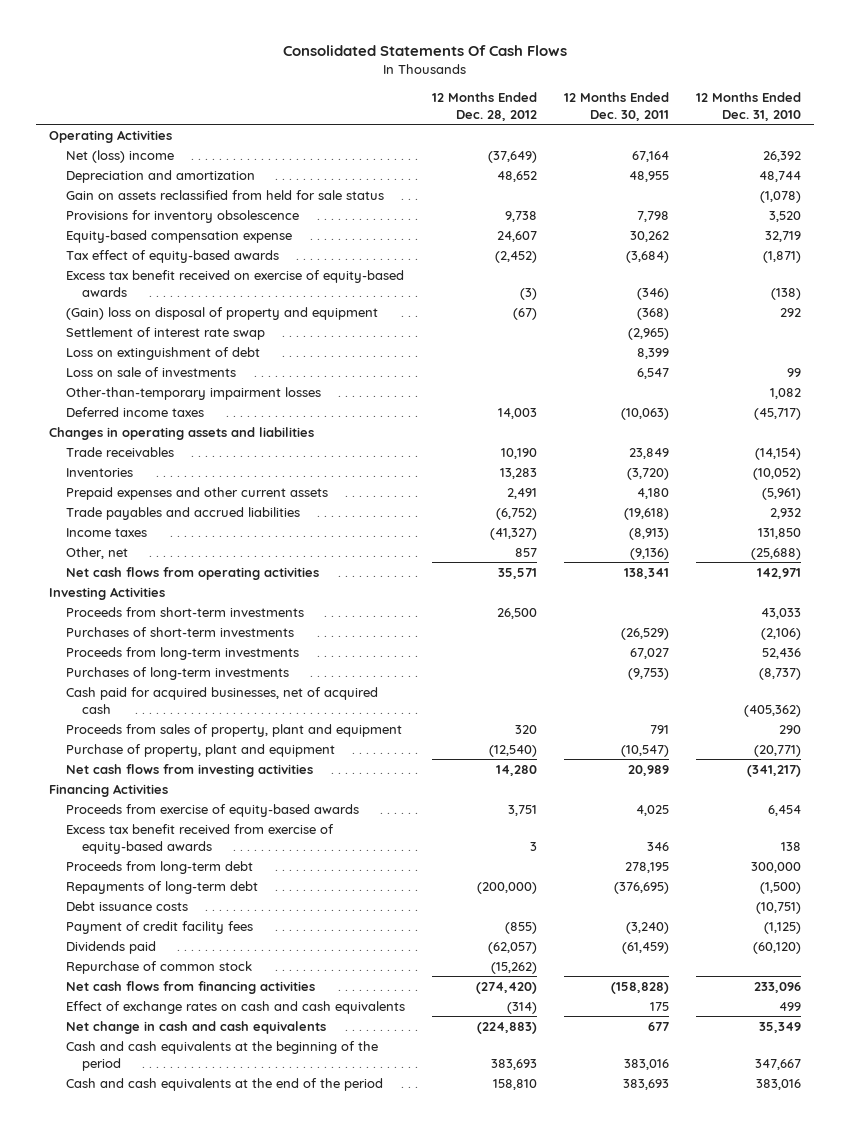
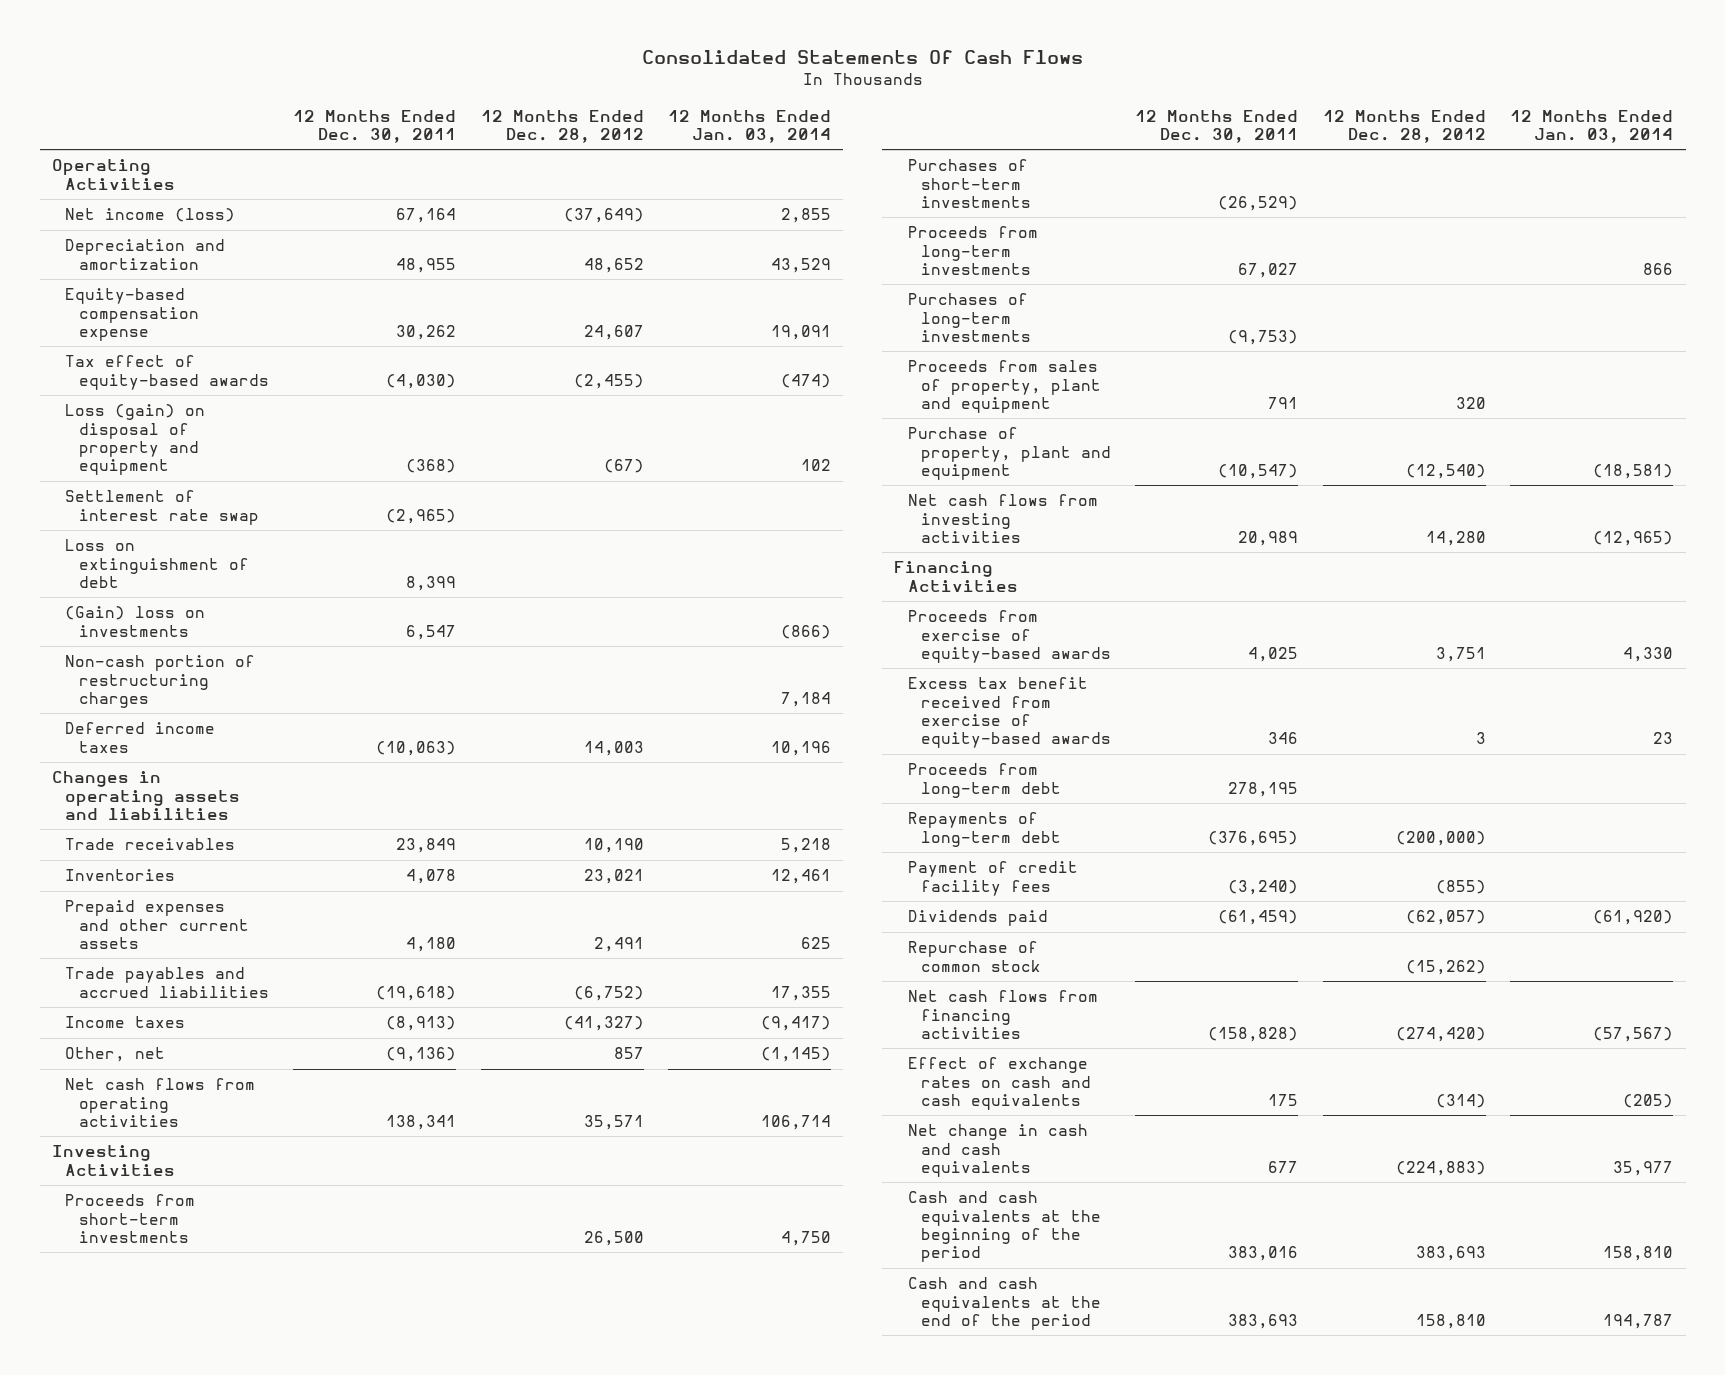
[695,92,801,121] 12 Months Ended Dec. 31, 2010 -> none
none -> [668,109,832,143] 12 Months Ended Jan. 03, 2014
[65,149,174,163] Net (loss) income -> [65,208,236,223] Net income (loss)
[65,189,384,200] Gain on assets reclassified from held for sale status -> none
[65,209,299,223] Provisions for inventory obsolescence -> none
[65,269,404,297] Excess tax benefit received on exercise of equity-based awards -> none
[494,250,537,263] (2,452) -> [573,373,644,389] (2,455)
[625,250,669,263] (3,684) -> [386,373,457,389] (4,030)
[65,306,378,320] (Gain) loss on disposal of property and equipment -> [65,404,206,476] Loss (gain) on disposal of property and equipment
[65,386,321,400] Other-than-temporary impairment losses -> none
[65,366,236,377] Loss on sale of investments -> [65,606,206,637] (Gain) loss on investments
none -> [65,655,256,708] Non-cash portion of restructuring charges
[499,467,537,479] 13,283 -> [583,869,644,885] 23,021
[626,467,669,480] (3,720) -> [406,869,457,885] 4,078
[65,686,378,714] Cash paid for acquired businesses, net of acquired cash -> none
[65,900,188,911] Debt issuance costs -> none

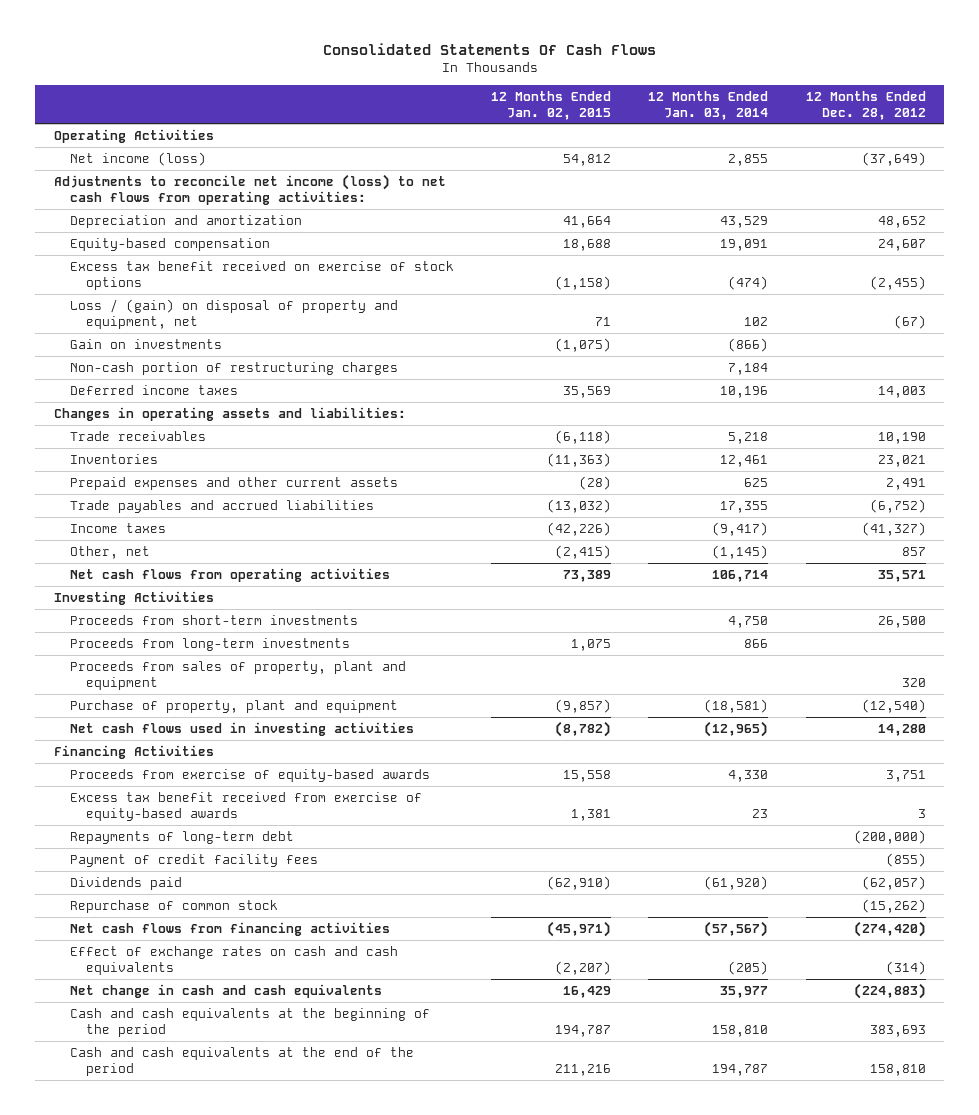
[293,109,457,143] 12 Months Ended Dec. 30, 2011 -> none
none -> [491,90,612,120] 12 Months Ended Jan. 02, 2015
none -> [53,173,446,205] Adjustments to reconcile net income (loss) to net cash flows from operating activities:
[65,490,259,525] Settlement of interest rate swap -> none
[65,539,249,588] Loss on extinguishment of debt -> none
[65,288,199,341] Equity-based compensation expense -> [69,237,270,251] Equity-based compensation
[65,355,269,390] Tax effect of equity-based awards -> [69,260,454,290] Excess tax benefit received on exercise of stock options
[65,404,206,476] Loss (gain) on disposal of property and equipment -> [69,298,398,329] Loss / (gain) on disposal of property and equipment, net
[65,606,206,637] (Gain) loss on investments -> [69,338,222,349] Gain on investments
[52,771,241,820] Changes in operating assets and liabilities -> [53,406,406,421] Changes in operating assets and liabilities:
[907,159,1031,208] Purchases of short-term investments -> none
[907,293,1031,342] Purchases of long-term investments -> none
[907,494,1098,543] Net cash flows from investing activities -> [69,721,414,736] Net cash flows used in investing activities
[907,763,1061,798] Proceeds from long-term debt -> none

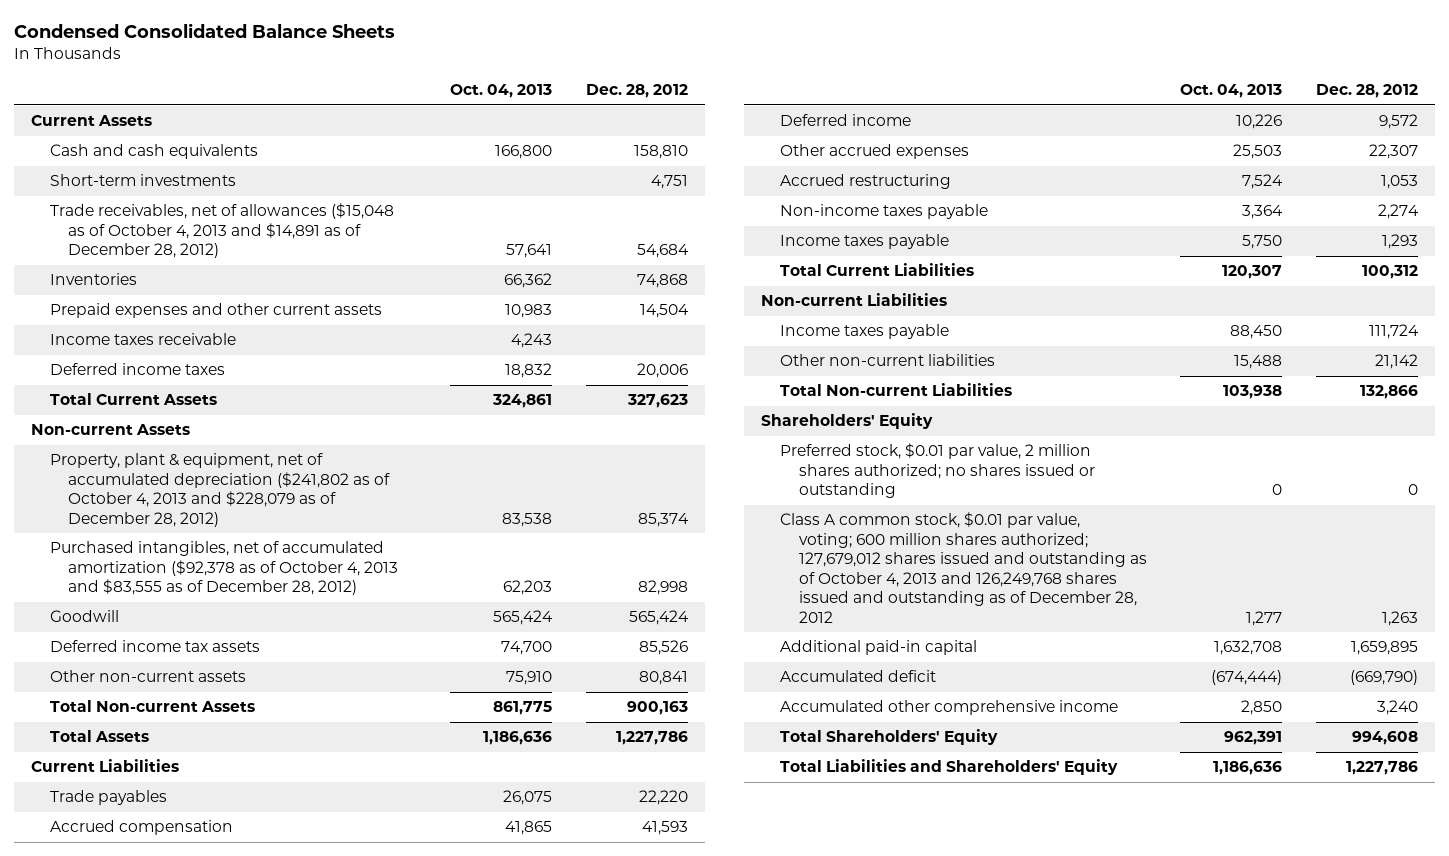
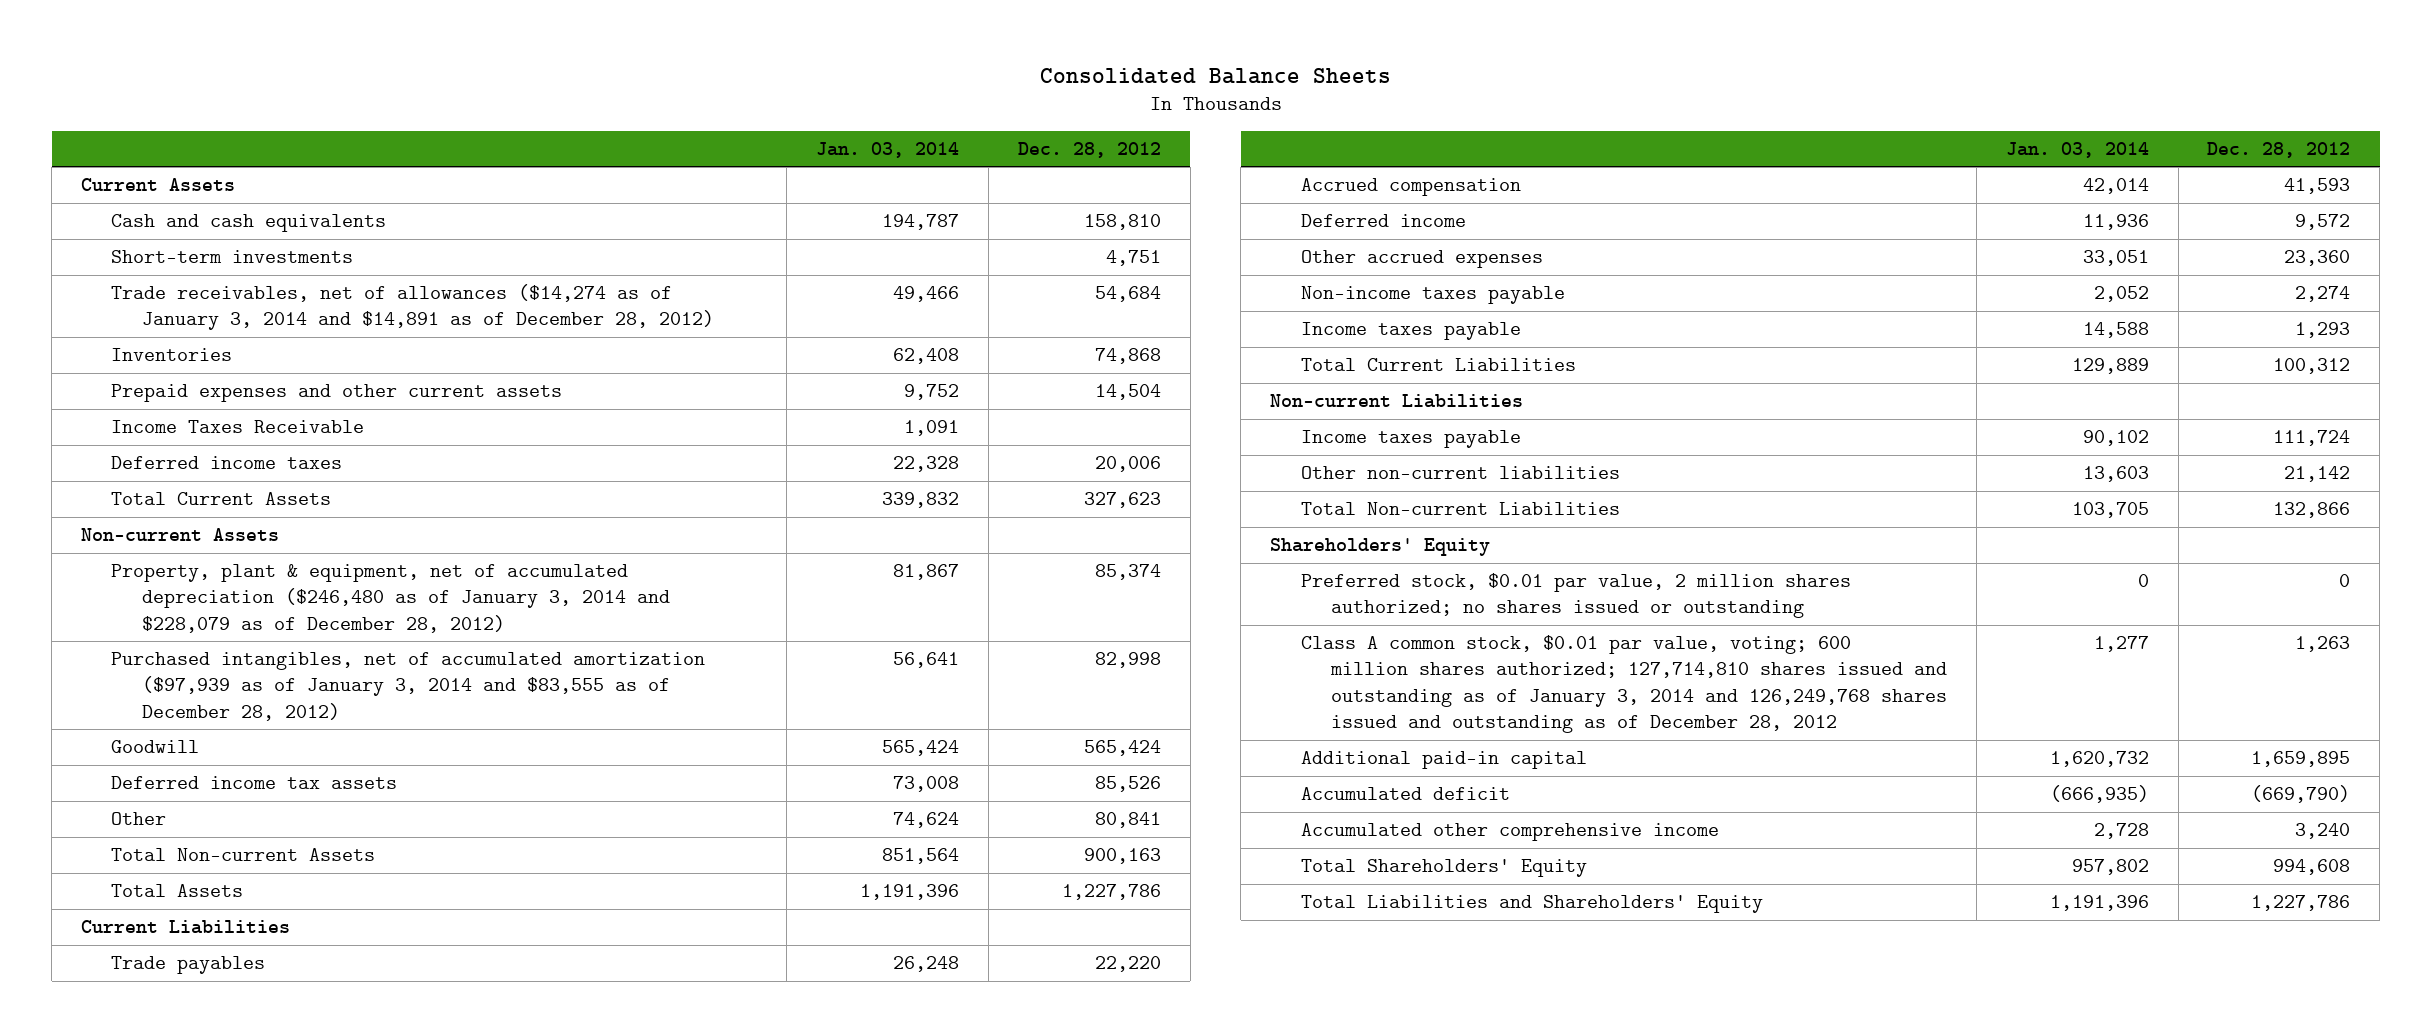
[13,23,395,39] Condensed Consolidated Balance Sheets -> [1039,67,1391,84] Consolidated Balance Sheets
[450,84,553,99] Oct. 04, 2013 -> none
none -> [816,141,960,158] Jan. 03, 2014
[49,203,394,259] Trade receivables, net of allowances ($15,048 as of October 4, 2013 and $14,891 as of December 28, 2012) -> [111,284,714,331] Trade receivables, net of allowances ($14,274 as of January 3, 2014 and $14,891 as of December 28, 2012)
[49,333,236,346] Income taxes receivable -> [111,420,365,434] Income Taxes Receivable
[49,453,391,527] Property, plant & equipment, net of accumulated depreciation ($241,802 as of October 4, 2013 and $228,079 as of December 28, 2012) -> [111,564,670,633] Property, plant & equipment, net of accumulated depreciation ($246,480 as of January 3, 2014 and $228,079 as of December 28, 2012)
[49,541,399,596] Purchased intangibles, net of accumulated amortization ($92,378 as of October 4, 2013 and $83,555 as of December 28, 2012) -> [111,652,706,721] Purchased intangibles, net of accumulated amortization ($97,939 as of January 3, 2014 and $83,555 as of December 28, 2012)
[49,670,246,683] Other non-current assets -> [111,812,167,826] Other
[779,174,951,190] Accrued restructuring -> none
[1369,144,1419,160] 22,307 -> [2284,250,2351,267] 23,360
[779,512,1147,623] Class A common stock, $0.01 par value, voting; 600 million shares authorized; 127,679,012 shares issued and outstanding as of October 4, 2013 and 126,249,768 shares issued and outstanding as of December 28, 2012 -> [1300,635,1948,733] Class A common stock, $0.01 par value, voting; 600 million shares authorized; 127,714,810 shares issued and outstanding as of January 3, 2014 and 126,249,768 shares issued and outstanding as of December 28, 2012

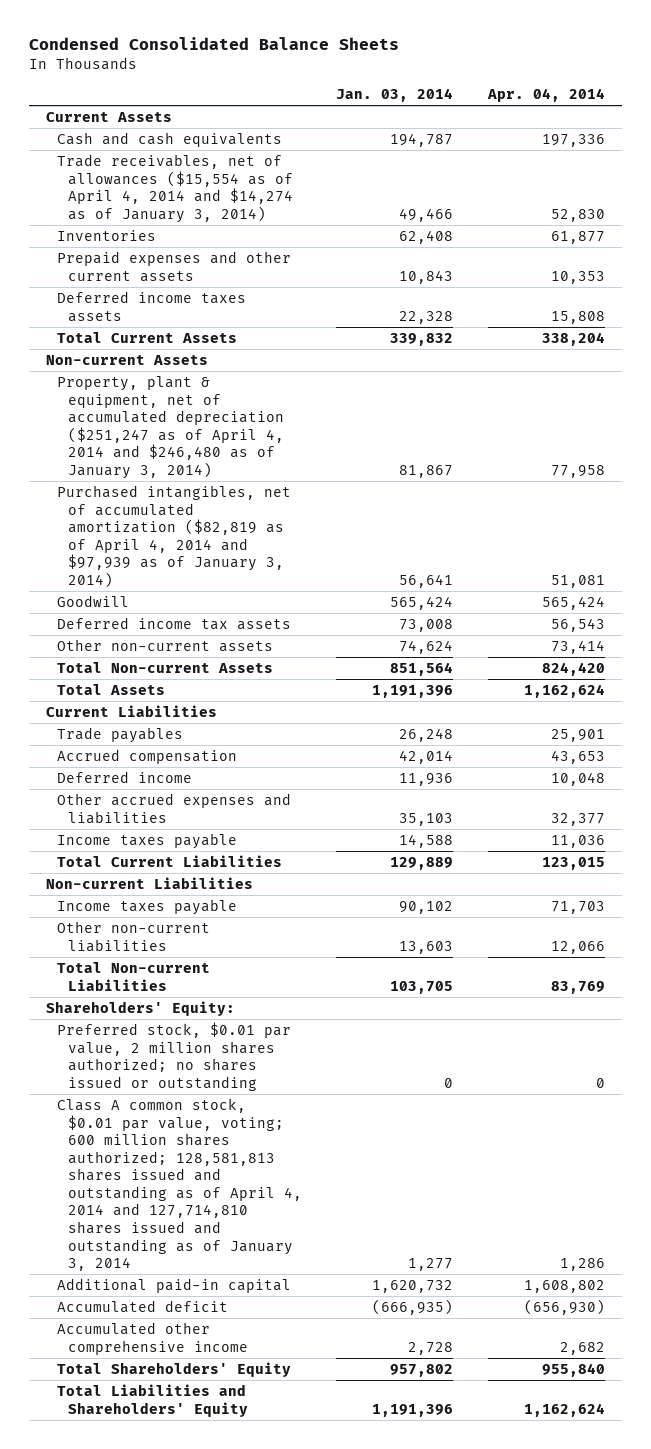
[1039,67,1391,84] Consolidated Balance Sheets -> [28,37,399,51] Condensed Consolidated Balance Sheets
[1017,141,1161,158] Dec. 28, 2012 -> none
none -> [486,88,605,103] Apr. 04, 2014
[111,250,354,264] Short-term investments -> none
[111,284,714,331] Trade receivables, net of allowances ($14,274 as of January 3, 2014 and $14,891 as of December 28, 2012) -> [56,153,293,223] Trade receivables, net of allowances ($15,554 as of April 4, 2014 and $14,274 as of January 3, 2014)
[111,420,365,434] Income Taxes Receivable -> none
[904,384,960,401] 9,752 -> [399,269,454,284] 10,843
[111,456,343,470] Deferred income taxes -> [56,290,246,322] Deferred income taxes assets
[111,564,670,633] Property, plant & equipment, net of accumulated depreciation ($246,480 as of January 3, 2014 and $228,079 as of December 28, 2012) -> [56,375,284,479] Property, plant & equipment, net of accumulated depreciation ($251,247 as of April 4, 2014 and $246,480 as of January 3, 2014)
[111,652,706,721] Purchased intangibles, net of accumulated amortization ($97,939 as of January 3, 2014 and $83,555 as of December 28, 2012) -> [56,484,291,588] Purchased intangibles, net of accumulated amortization ($82,819 as of April 4, 2014 and $97,939 as of January 3, 2014)
[111,812,167,826] Other -> [56,638,273,652] Other non-current assets
[1300,286,1565,305] Non-income taxes payable -> none
[1300,250,1543,269] Other accrued expenses -> [56,792,291,824] Other accrued expenses and liabilities
[2082,250,2149,267] 33,051 -> [399,812,454,826] 35,103
[1270,538,1491,557] Shareholders' Equity -> [45,1000,235,1016] Shareholders' Equity:
[1300,635,1948,733] Class A common stock, $0.01 par value, voting; 600 million shares authorized; 127,714,810 shares issued and outstanding as of January 3, 2014 and 126,249,768 shares issued and outstanding as of December 28, 2012 -> [56,1097,302,1272] Class A common stock, $0.01 par value, voting; 600 million shares authorized; 128,581,813 shares issued and outstanding as of April 4, 2014 and 127,714,810 shares issued and outstanding as of January 3, 2014

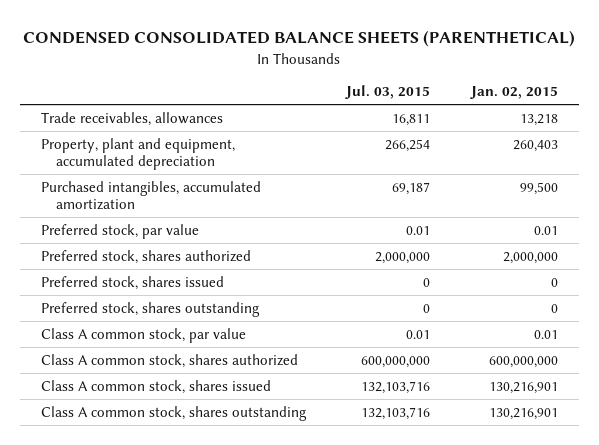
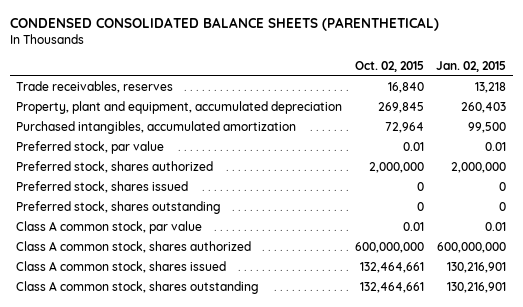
[345,85,431,100] Jul. 03, 2015 -> none
none -> [354,61,424,73] Oct. 02, 2015
[40,111,223,126] Trade receivables, allowances -> [16,81,174,94] Trade receivables, reserves

